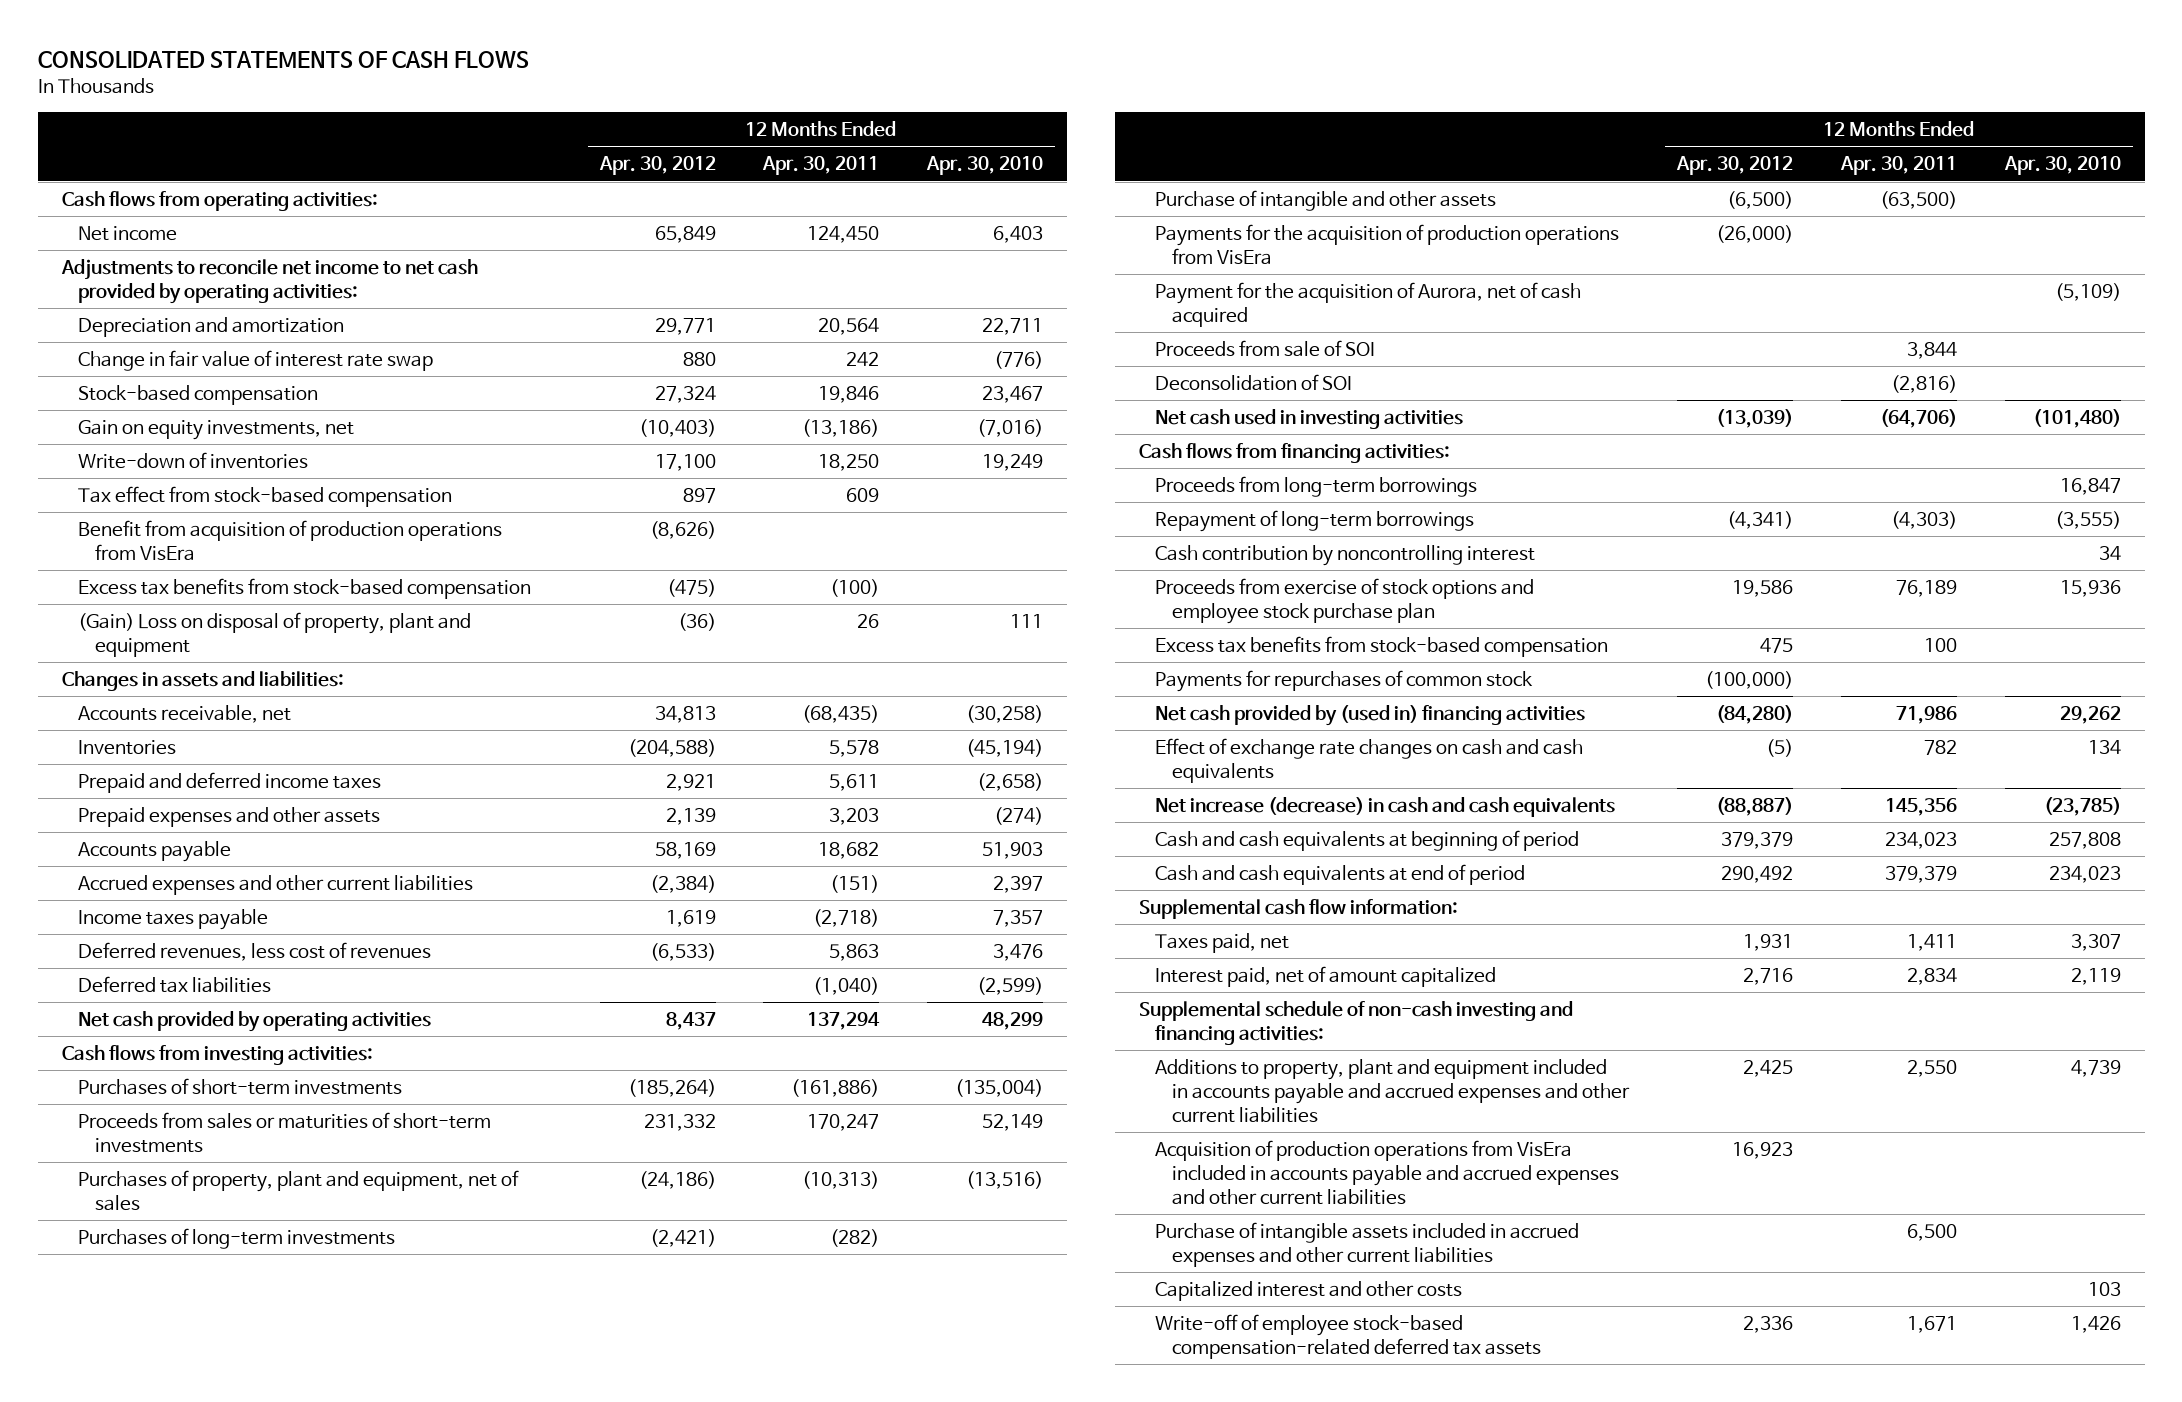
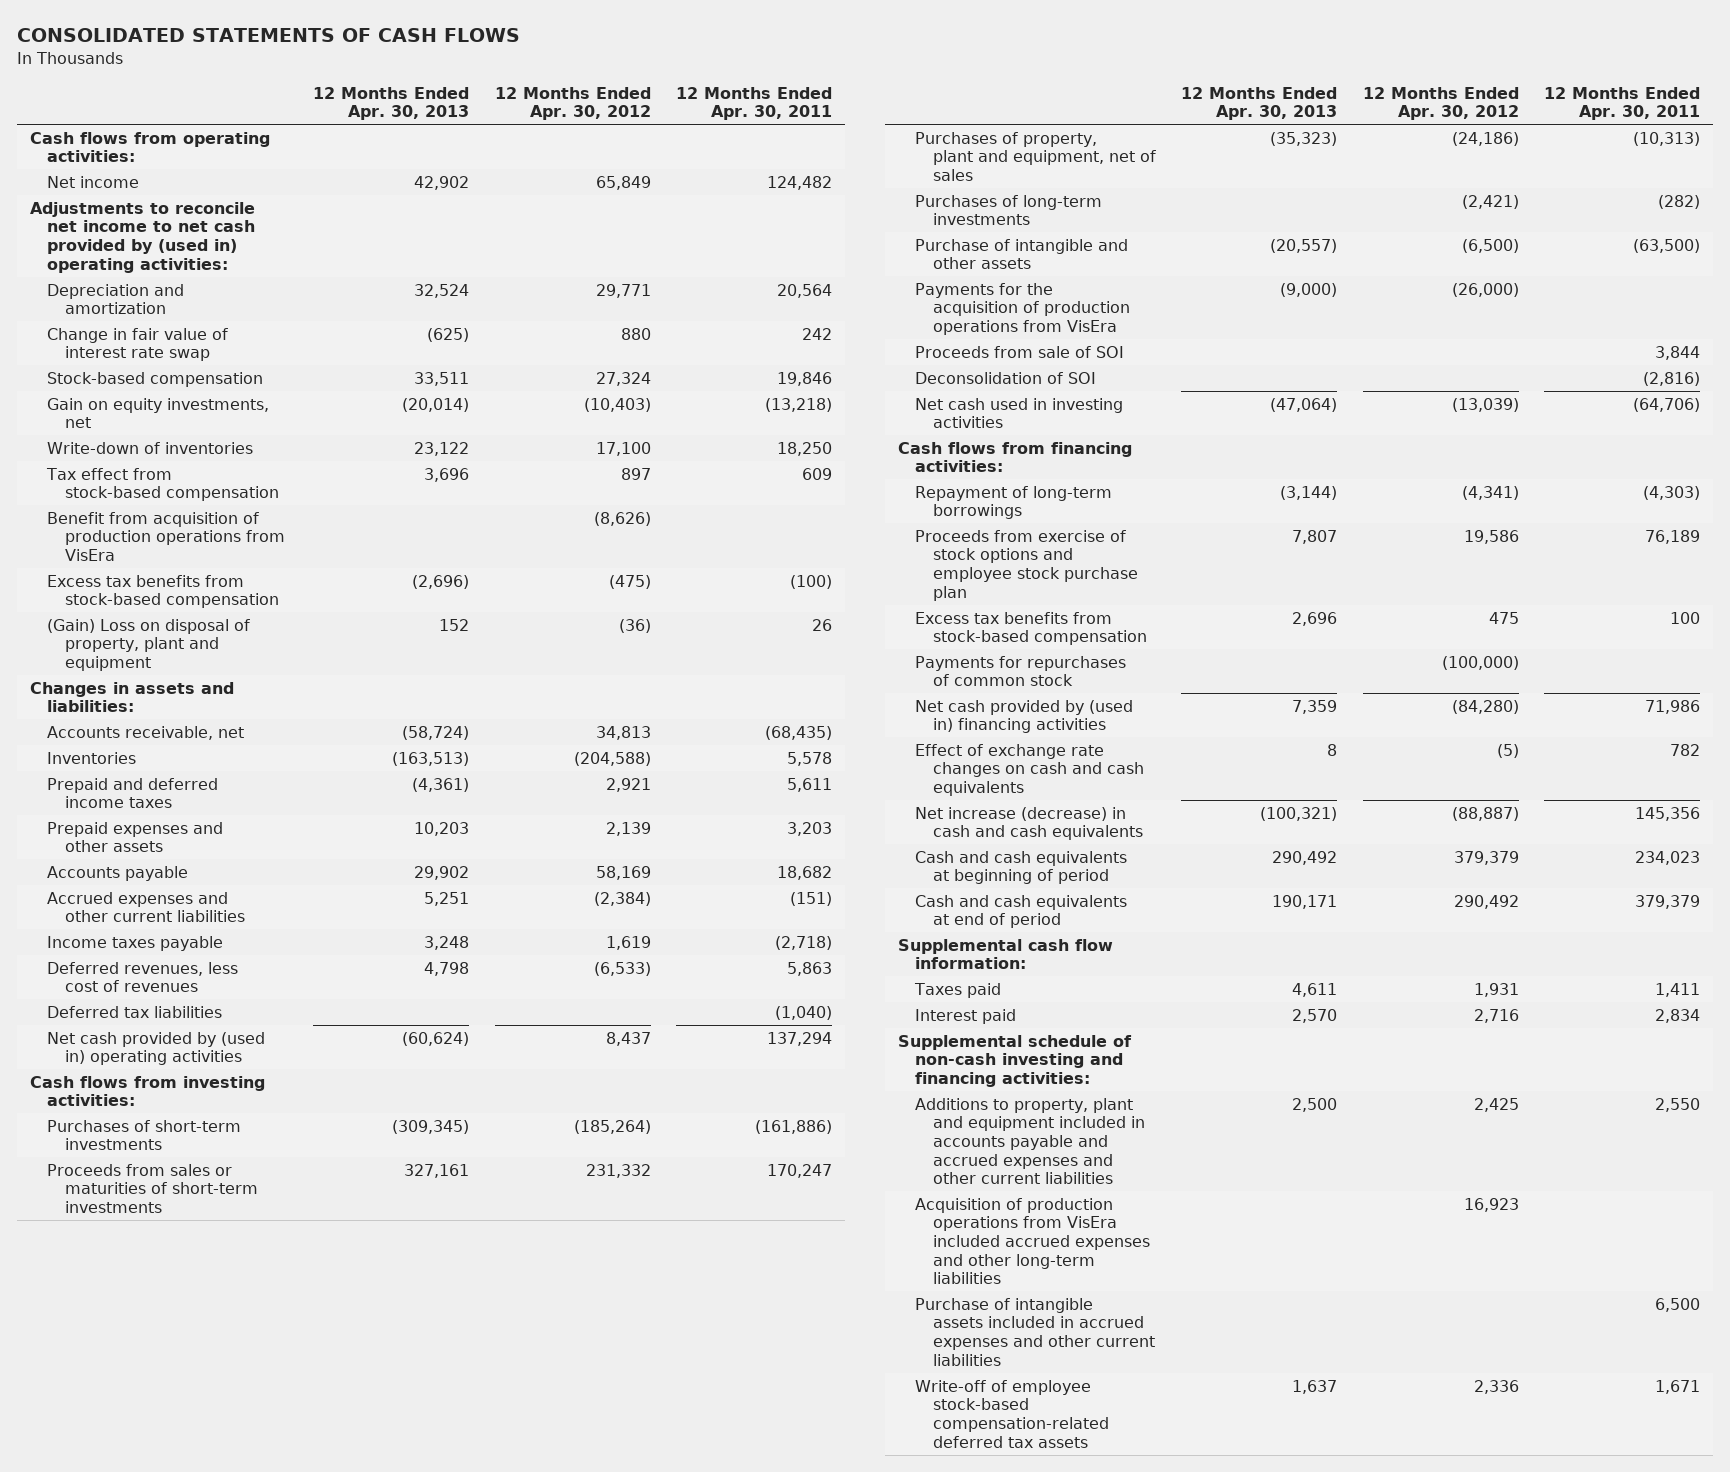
[926,156,1044,176] Apr. 30, 2010 -> none
none -> [313,86,470,121] 12 Months Ended Apr. 30, 2013
[807,225,880,243] 124,450 -> [767,175,833,190] 124,482
[60,258,478,305] Adjustments to reconcile net income to net cash provided by operating activities: -> [29,201,256,273] Adjustments to reconcile net income to net cash provided by (used in) operating activities:
[802,418,880,437] (13,186) -> [765,397,833,412] (13,218)
[78,1010,432,1032] Net cash provided by operating activities -> [47,1031,266,1066] Net cash provided by (used in) operating activities
[1155,281,1582,328] Payment for the acquisition of Aurora, net of cash acquired -> none
[1155,475,1478,497] Proceeds from long-term borrowings -> none
[1155,544,1536,566] Cash contribution by noncontrolling interest -> none
[1155,932,1290,953] Taxes paid, net -> [914,982,1002,998] Taxes paid
[1155,965,1497,987] Interest paid, net of amount capitalized -> [915,1008,1017,1024] Interest paid
[1155,1139,1619,1206] Acquisition of production operations from VisEra included in accounts payable and accrued expenses and other current liabilities -> [915,1197,1150,1285] Acquisition of production operations from VisEra included accrued expenses and other long-term liabilities
[1155,1280,1463,1301] Capitalized interest and other costs -> none

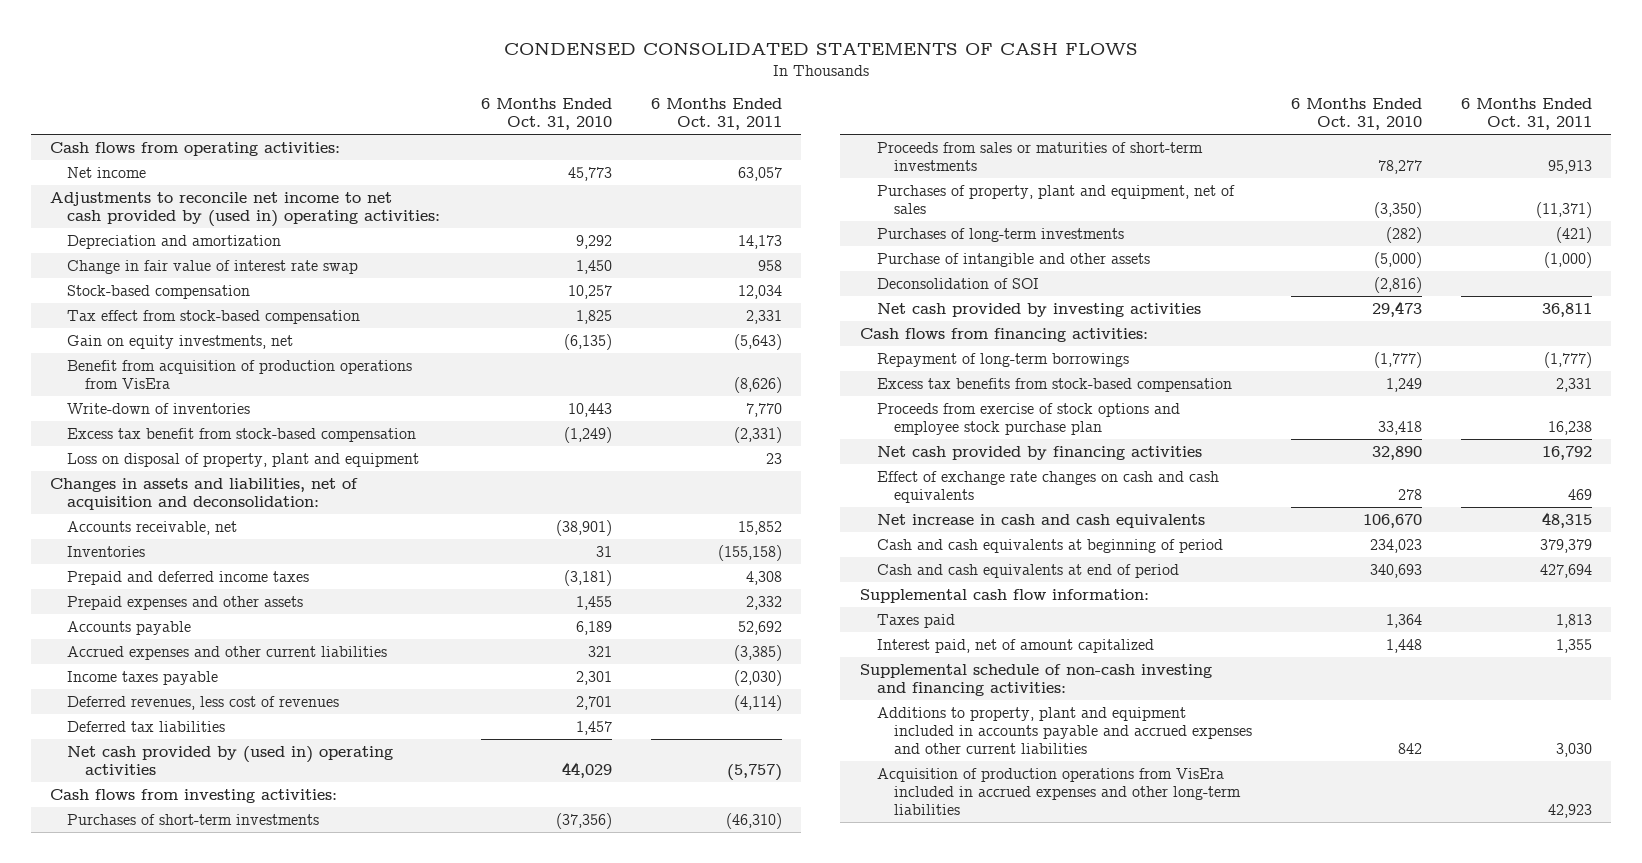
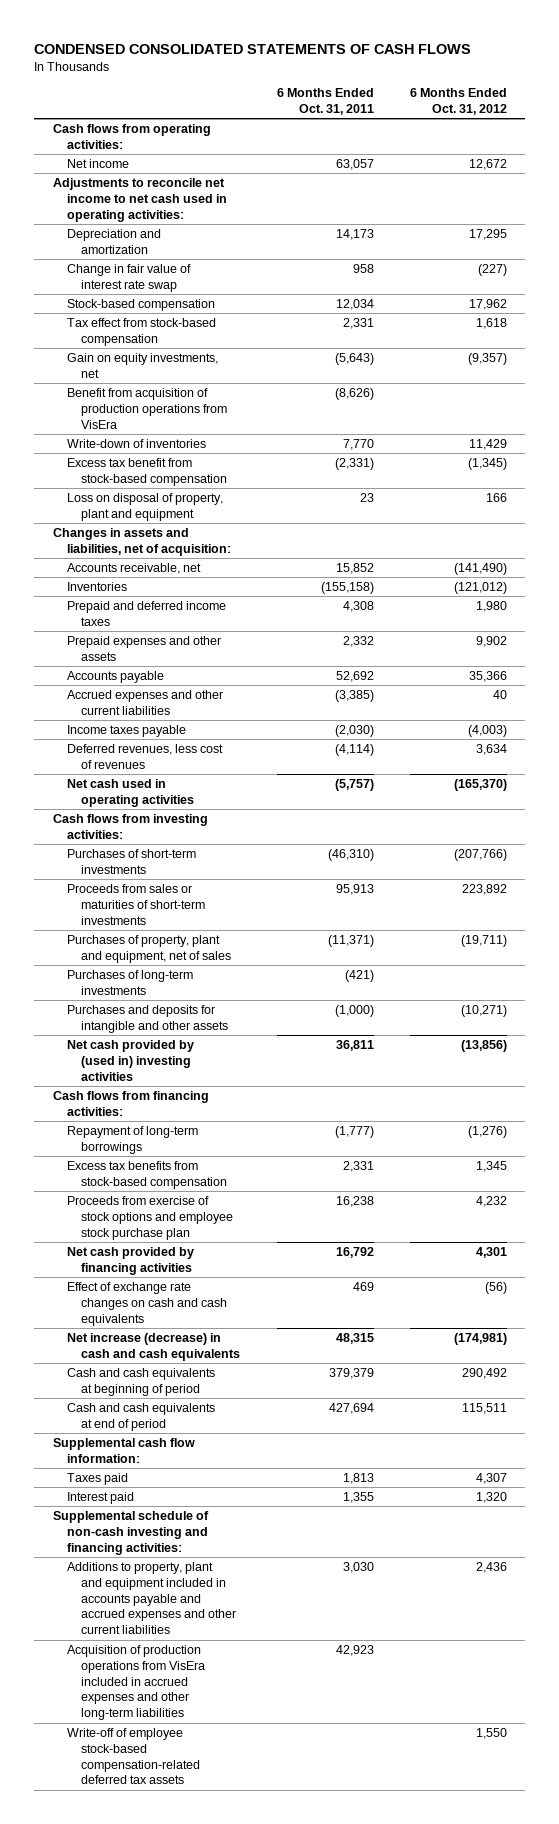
[481,97,613,131] 6 Months Ended Oct. 31, 2010 -> none
none -> [409,88,507,116] 6 Months Ended Oct. 31, 2012
[49,191,441,227] Adjustments to reconcile net income to net cash provided by (used in) operating activities: -> [52,178,227,222] Adjustments to reconcile net income to net cash used in operating activities:
[49,477,358,510] Changes in assets and liabilities, net of acquisition and deconsolidation: -> [52,528,231,556] Changes in assets and liabilities, net of acquisition:
[67,720,226,732] Deferred tax liabilities -> none
[67,745,394,775] Net cash provided by (used in) operating activities -> [66,779,195,807] Net cash used in operating activities
[876,277,1039,289] Deconsolidation of SOI -> none
[876,252,1150,267] Purchase of intangible and other assets -> [66,1005,229,1033] Purchases and deposits for intangible and other assets
[876,302,1201,317] Net cash provided by investing activities -> [66,1040,194,1081] Net cash provided by (used in) investing activities
[876,513,1205,528] Net increase in cash and cash equivalents -> [66,1333,241,1361] Net increase (decrease) in cash and cash equivalents
[876,638,1154,653] Interest paid, net of amount capitalized -> [66,1492,134,1505] Interest paid
none -> [66,1728,201,1785] Write-off of employee stock-based compensation-related deferred tax assets

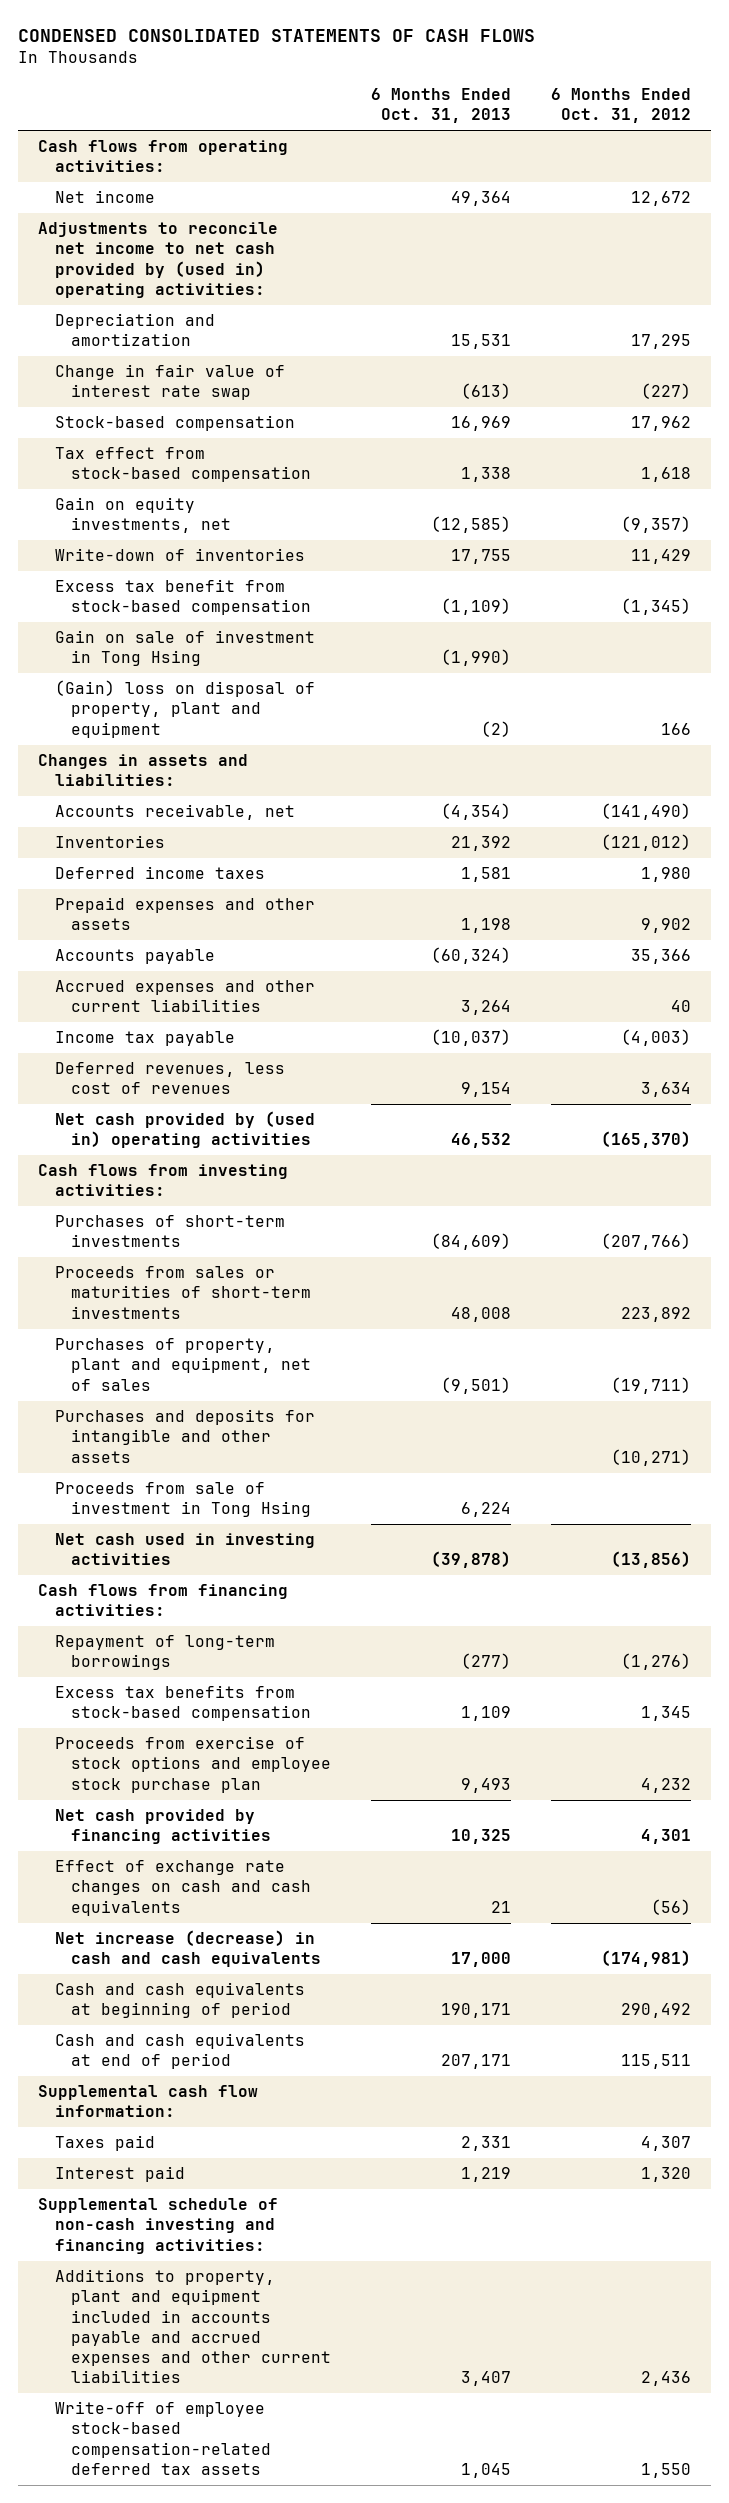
[276,88,374,116] 6 Months Ended Oct. 31, 2011 -> none
none -> [371,88,512,124] 6 Months Ended Oct. 31, 2013
[52,178,227,222] Adjustments to reconcile net income to net cash used in operating activities: -> [38,222,279,298] Adjustments to reconcile net income to net cash provided by (used in) operating activities:
[66,388,228,429] Benefit from acquisition of production operations from VisEra -> none
none -> [54,630,315,667] Gain on sale of investment in Tong Hsing
[66,493,223,521] Loss on disposal of property, plant and equipment -> [54,680,315,738] (Gain) loss on disposal of property, plant and equipment
[52,528,231,556] Changes in assets and liabilities, net of acquisition: -> [38,754,249,787] Changes in assets and liabilities:
[66,601,226,626] Prepaid and deferred income taxes -> [54,866,265,880] Deferred income taxes
[66,725,186,738] Income taxes payable -> [54,1031,235,1047] Income tax payable
[66,779,195,807] Net cash used in operating activities -> [54,1111,315,1149] Net cash provided by (used in) operating activities
[66,970,193,995] Purchases of long-term investments -> none
none -> [54,1482,312,1518] Proceeds from sale of investment in Tong Hsing
[66,1040,194,1081] Net cash provided by (used in) investing activities -> [54,1533,315,1566] Net cash used in investing activities
[66,1645,206,1721] Acquisition of production operations from VisEra included in accrued expenses and other long-term liabilities -> none

